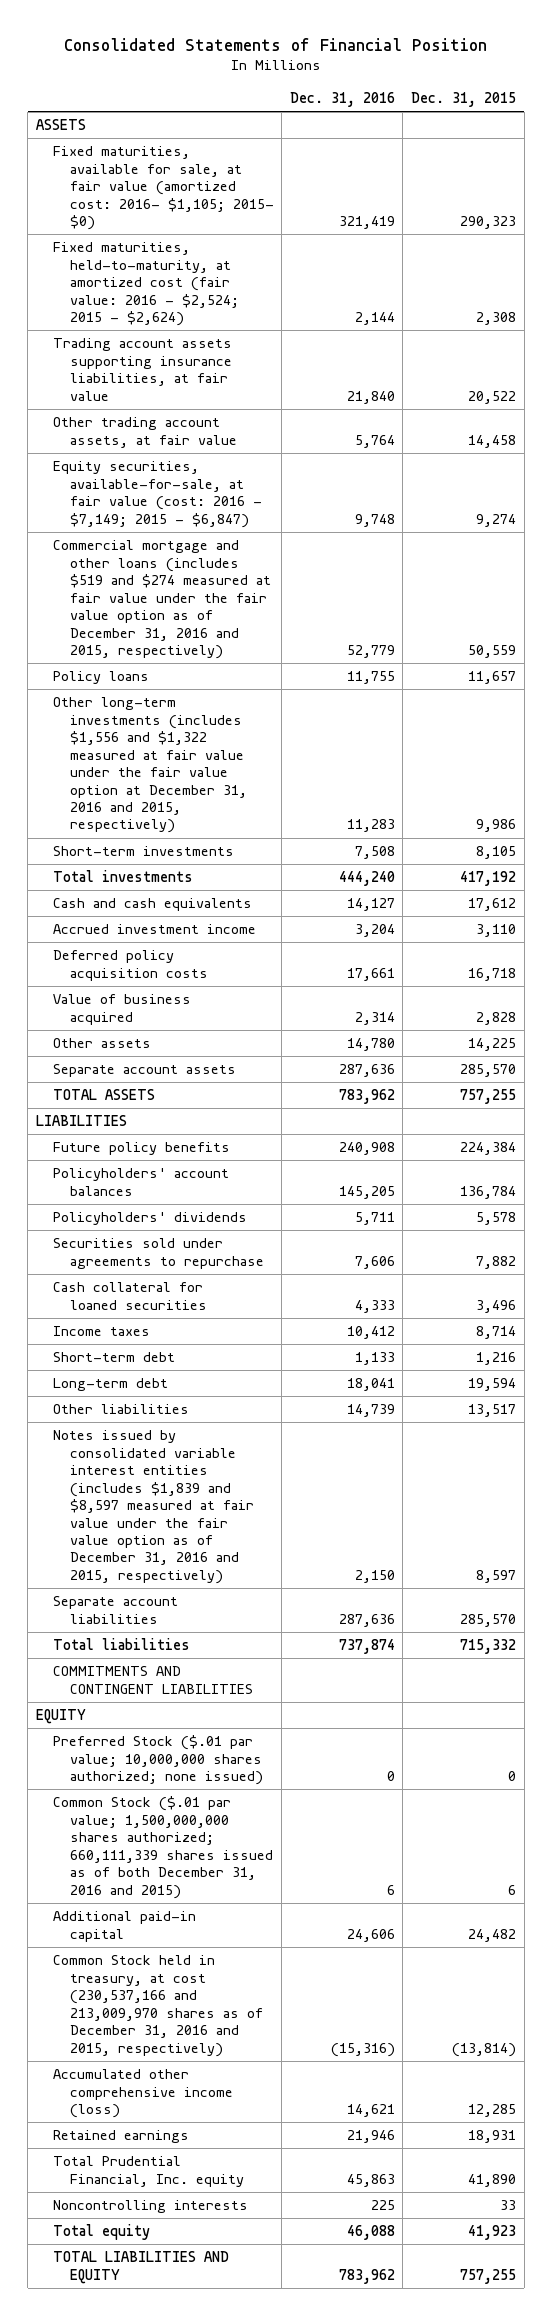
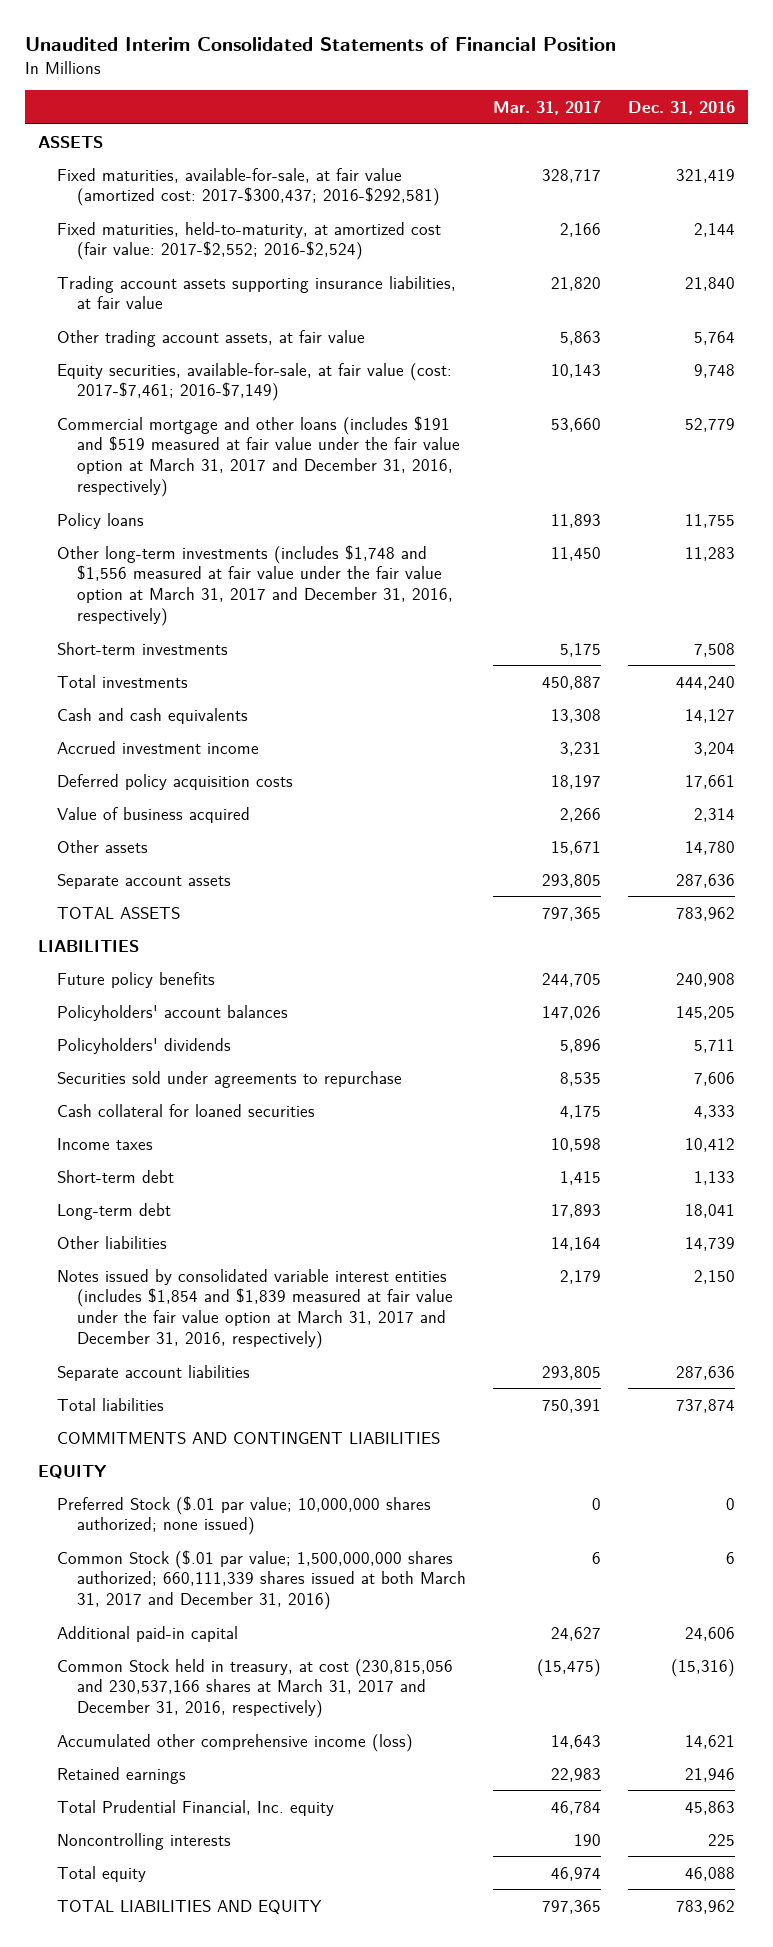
[64,37,488,51] Consolidated Statements of Financial Position -> [24,36,616,51] Unaudited Interim Consolidated Statements of Financial Position
[411,92,517,108] Dec. 31, 2015 -> none
none -> [492,100,601,115] Mar. 31, 2017
[52,146,274,231] Fixed maturities, available for sale, at fair value (amortized cost: 2016- $1,105; 2015- $0) -> [57,167,440,207] Fixed maturities, available-for-sale, at fair value (amortized cost: 2017-$300,437; 2016-$292,581)
[52,242,239,327] Fixed maturities, held-to-maturity, at amortized cost (fair value: 2016 - $2,524; 2015 - $2,624) -> [57,221,442,261] Fixed maturities, held-to-maturity, at amortized cost (fair value: 2017-$2,552; 2016-$2,524)
[52,461,262,528] Equity securities, available-for-sale, at fair value (cost: 2016 - $7,149; 2015 - $6,847) -> [57,362,453,402] Equity securities, available-for-sale, at fair value (cost: 2017-$7,461; 2016-$7,149)
[52,540,271,659] Commercial mortgage and other loans (includes $519 and $274 measured at fair value under the fair value option as of December 31, 2016 and 2015, respectively) -> [57,415,460,498] Commercial mortgage and other loans (includes $191 and $519 measured at fair value under the fair value option at March 31, 2017 and December 31, 2016, respectively)
[52,697,247,834] Other long-term investments (includes $1,556 and $1,322 measured at fair value under the fair value option at December 31, 2016 and 2015, respectively) -> [57,544,453,627] Other long-term investments (includes $1,748 and $1,556 measured at fair value under the fair value option at March 31, 2017 and December 31, 2016, respectively)
[52,1430,254,1584] Notes issued by consolidated variable interest entities (includes $1,839 and $8,597 measured at fair value under the fair value option as of December 31, 2016 and 2015, respectively) -> [57,1268,453,1350] Notes issued by consolidated variable interest entities (includes $1,854 and $1,839 measured at fair value under the fair value option at March 31, 2017 and December 31, 2016, respectively)
[52,1796,273,1899] Common Stock ($.01 par value; 1,500,000,000 shares authorized; 660,111,339 shares issued as of both December 31, 2016 and 2015) -> [57,1549,466,1611] Common Stock ($.01 par value; 1,500,000,000 shares authorized; 660,111,339 shares issued at both March 31, 2017 and December 31, 2016)
[52,1955,263,2057] Common Stock held in treasury, at cost (230,537,166 and 213,009,970 shares as of December 31, 2016 and 2015, respectively) -> [57,1658,454,1719] Common Stock held in treasury, at cost (230,815,056 and 230,537,166 shares at March 31, 2017 and December 31, 2016, respectively)

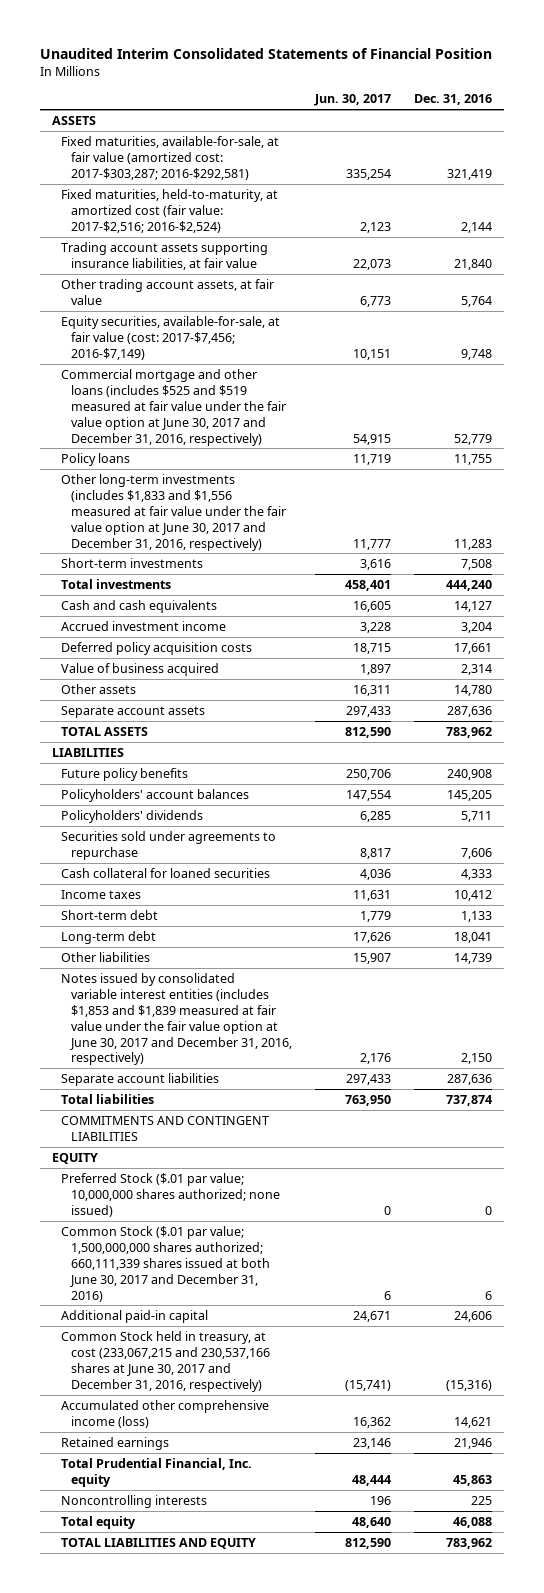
[492,100,601,115] Mar. 31, 2017 -> none
none -> [314,94,392,107] Jun. 30, 2017
[57,167,440,207] Fixed maturities, available-for-sale, at fair value (amortized cost: 2017-$300,437; 2016-$292,581) -> [61,135,280,180] Fixed maturities, available-for-sale, at fair value (amortized cost: 2017-$303,287; 2016-$292,581)
[57,221,442,261] Fixed maturities, held-to-maturity, at amortized cost (fair value: 2017-$2,552; 2016-$2,524) -> [61,188,279,233] Fixed maturities, held-to-maturity, at amortized cost (fair value: 2017-$2,516; 2016-$2,524)
[57,362,453,402] Equity securities, available-for-sale, at fair value (cost: 2017-$7,461; 2016-$7,149) -> [61,315,281,360] Equity securities, available-for-sale, at fair value (cost: 2017-$7,456; 2016-$7,149)
[57,415,460,498] Commercial mortgage and other loans (includes $191 and $519 measured at fair value under the fair value option at March 31, 2017 and December 31, 2016, respectively) -> [61,368,287,446] Commercial mortgage and other loans (includes $525 and $519 measured at fair value under the fair value option at June 30, 2017 and December 31, 2016, respectively)
[57,544,453,627] Other long-term investments (includes $1,748 and $1,556 measured at fair value under the fair value option at March 31, 2017 and December 31, 2016, respectively) -> [61,473,287,551] Other long-term investments (includes $1,833 and $1,556 measured at fair value under the fair value option at June 30, 2017 and December 31, 2016, respectively)
[57,1268,453,1350] Notes issued by consolidated variable interest entities (includes $1,854 and $1,839 measured at fair value under the fair value option at March 31, 2017 and December 31, 2016, respectively) -> [61,972,293,1066] Notes issued by consolidated variable interest entities (includes $1,853 and $1,839 measured at fair value under the fair value option at June 30, 2017 and December 31, 2016, respectively)
[57,1549,466,1611] Common Stock ($.01 par value; 1,500,000,000 shares authorized; 660,111,339 shares issued at both March 31, 2017 and December 31, 2016) -> [61,1225,271,1302] Common Stock ($.01 par value; 1,500,000,000 shares authorized; 660,111,339 shares issued at both June 30, 2017 and December 31, 2016)
[57,1658,454,1719] Common Stock held in treasury, at cost (230,815,056 and 230,537,166 shares at March 31, 2017 and December 31, 2016, respectively) -> [61,1330,271,1392] Common Stock held in treasury, at cost (233,067,215 and 230,537,166 shares at June 30, 2017 and December 31, 2016, respectively)

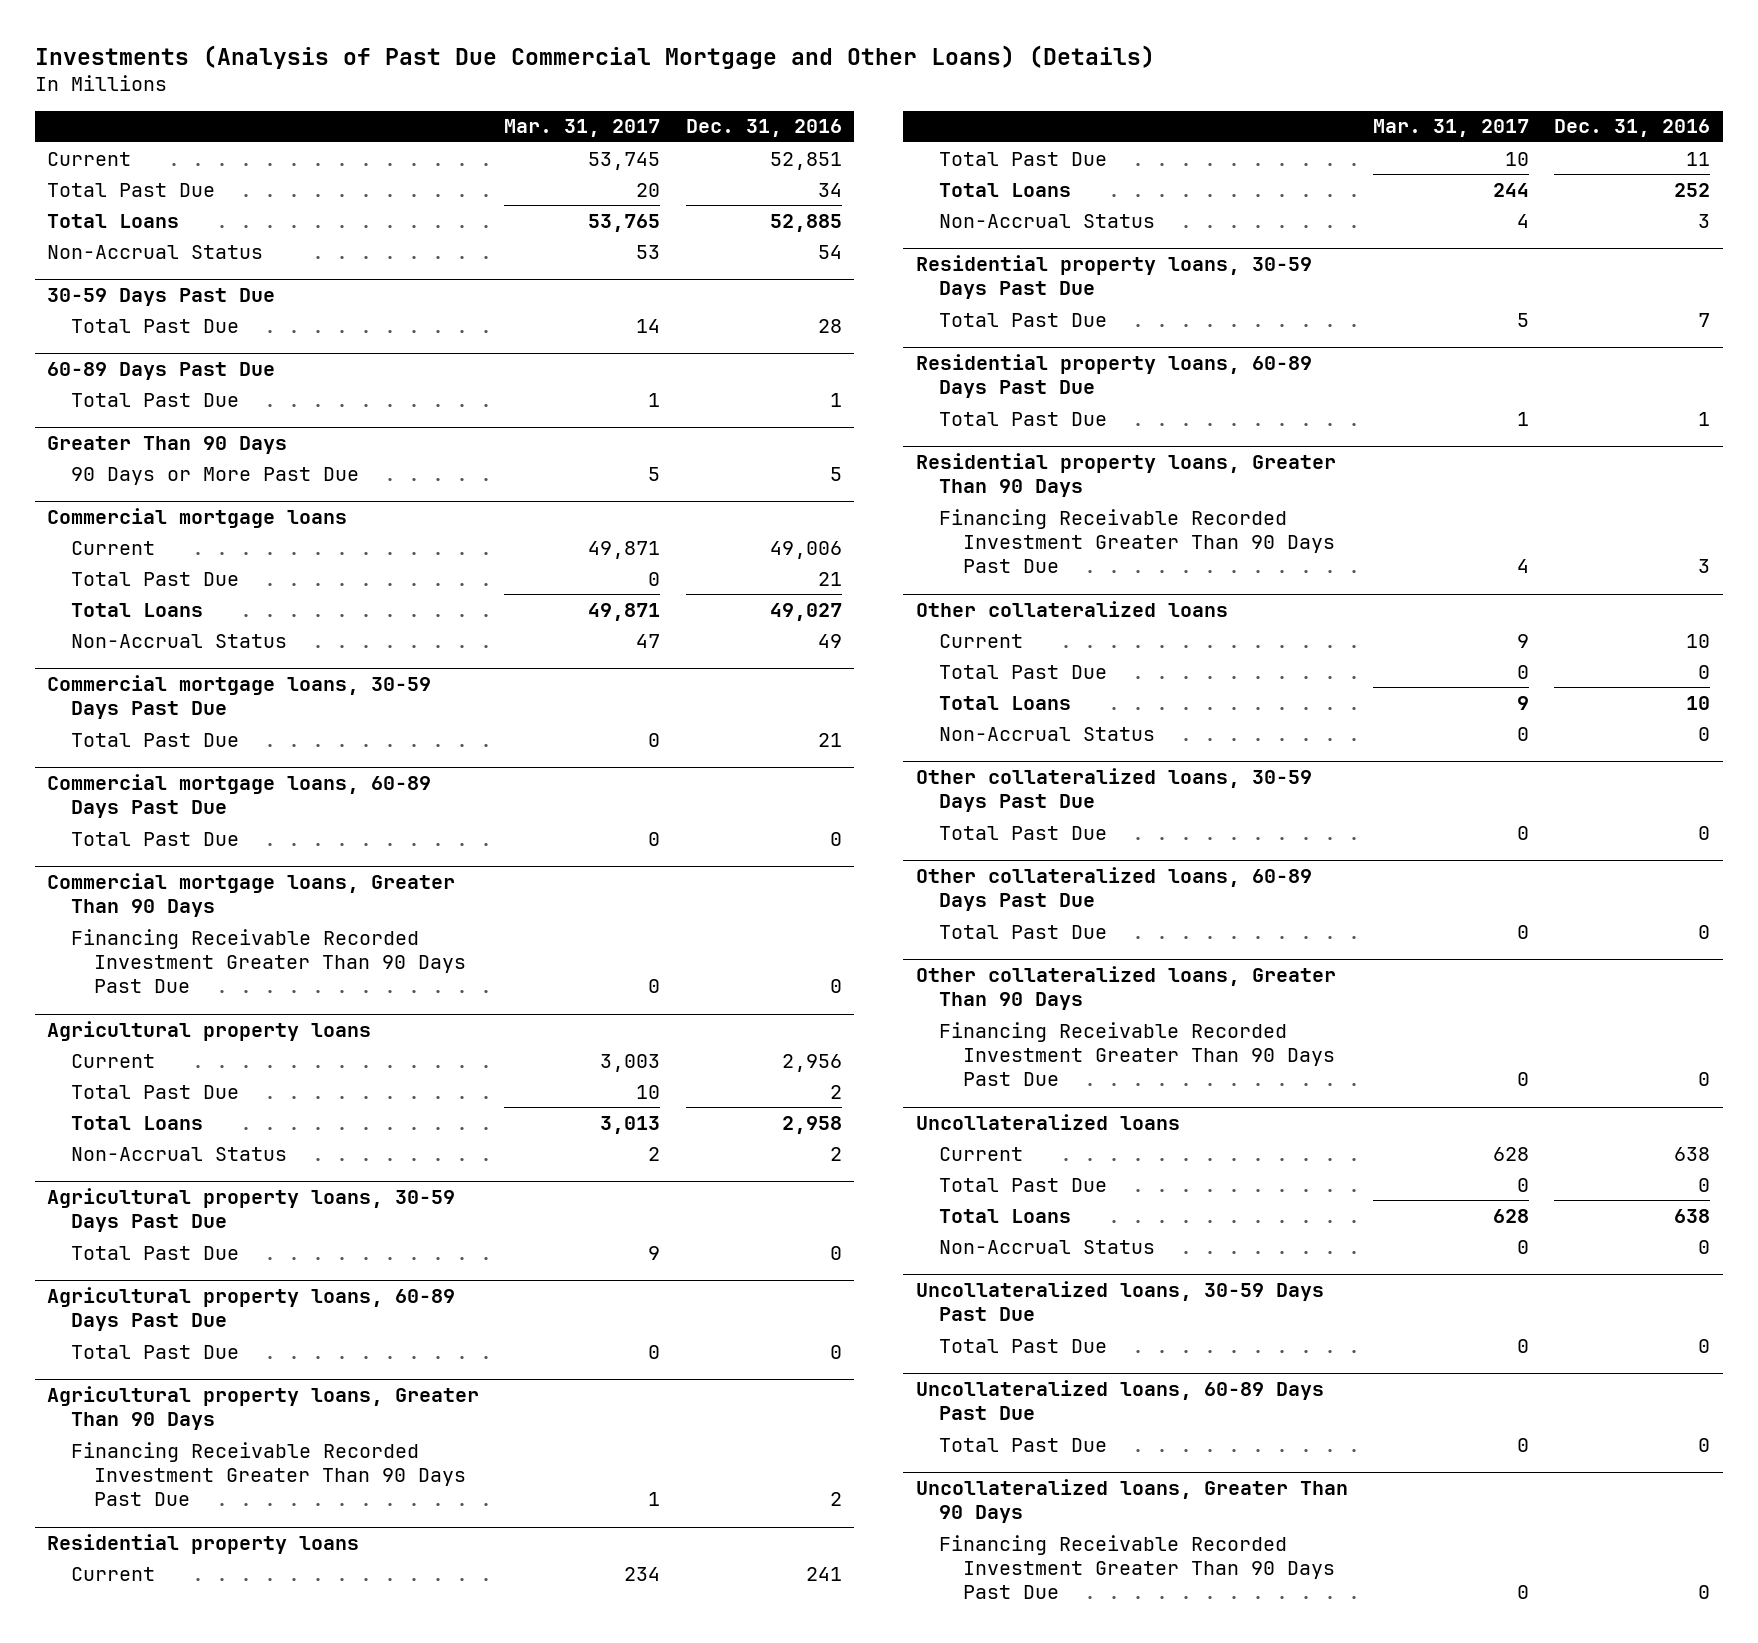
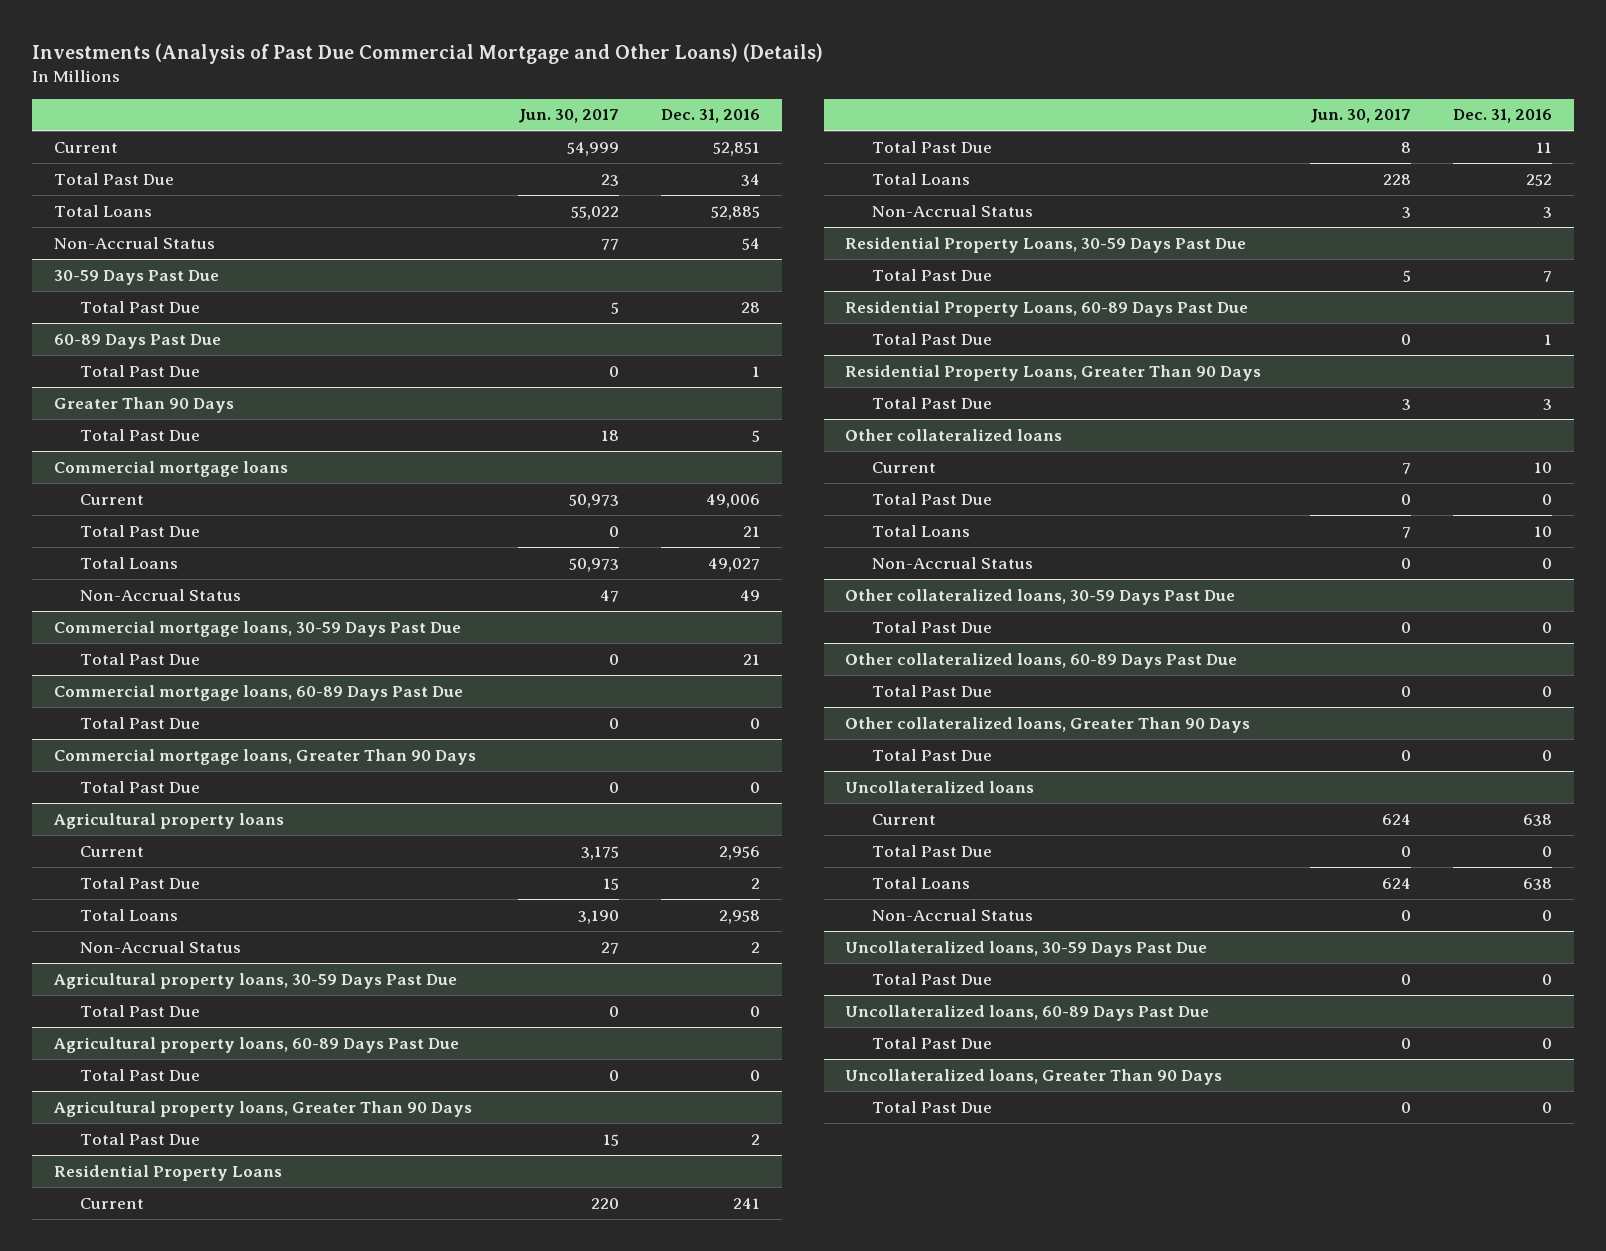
[504,119,661,138] Mar. 31, 2017 -> none
none -> [517,109,619,124] Jun. 30, 2017
[70,466,359,485] 90 Days or More Past Due -> none
none -> [79,428,200,441] Total Past Due
[70,928,467,994] Financing Receivable Recorded Investment Greater Than 90 Days Past Due -> none
none -> [79,780,200,793] Total Past Due
[70,1441,467,1507] Financing Receivable Recorded Investment Greater Than 90 Days Past Due -> none
none -> [79,1132,200,1145] Total Past Due
[47,1533,360,1554] Residential property loans -> [53,1164,282,1181] Residential Property Loans
[915,254,1312,300] Residential property loans, 30-59 Days Past Due -> [845,236,1247,253] Residential Property Loans, 30-59 Days Past Due
[915,353,1312,399] Residential property loans, 60-89 Days Past Due -> [845,300,1249,317] Residential Property Loans, 60-89 Days Past Due
[939,508,1336,574] Financing Receivable Recorded Investment Greater Than 90 Days Past Due -> none
[915,452,1336,498] Residential property loans, Greater Than 90 Days -> [845,364,1262,381] Residential Property Loans, Greater Than 90 Days
none -> [871,396,992,409] Total Past Due
[939,1021,1336,1087] Financing Receivable Recorded Investment Greater Than 90 Days Past Due -> none
none -> [871,748,992,761] Total Past Due
[939,1534,1336,1600] Financing Receivable Recorded Investment Greater Than 90 Days Past Due -> none
none -> [871,1100,992,1113] Total Past Due

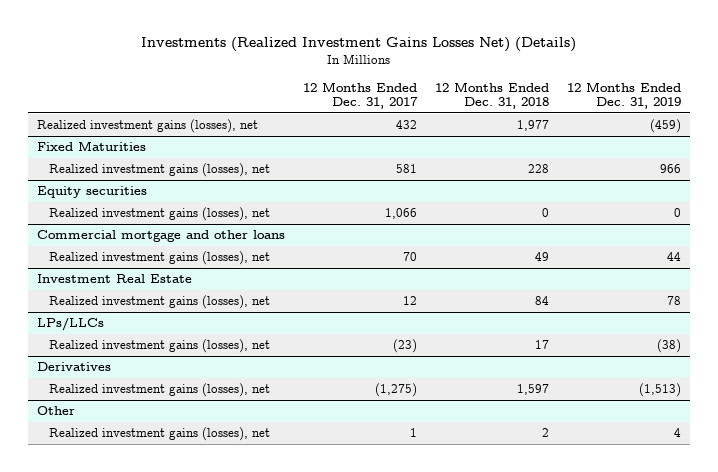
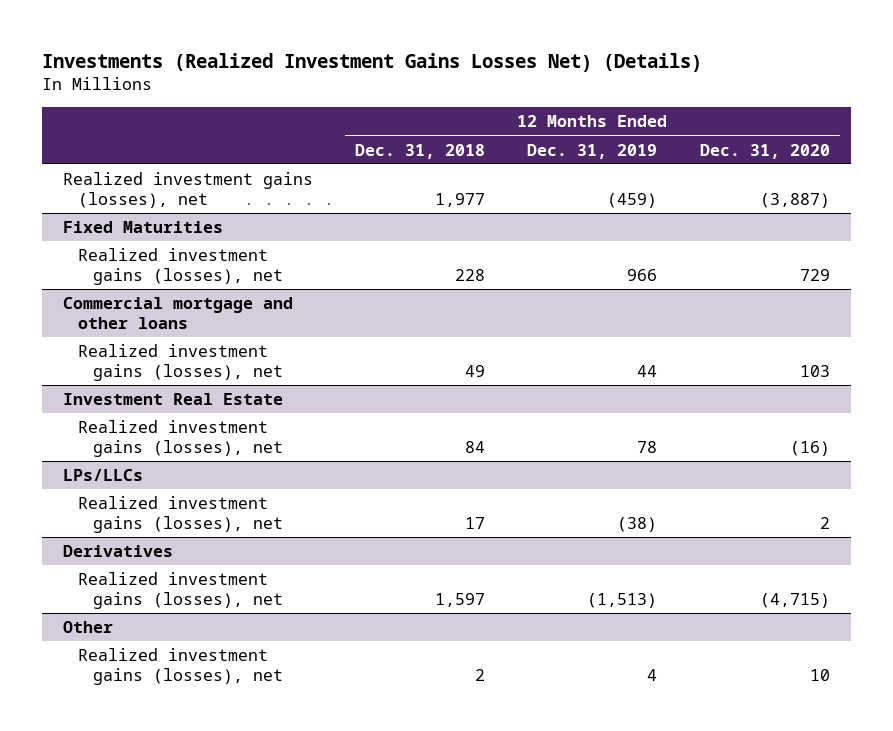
[302,81,418,109] 12 Months Ended Dec. 31, 2017 -> none
none -> [699,143,830,159] Dec. 31, 2020
[36,186,147,199] Equity securities -> none
[49,207,271,222] Realized investment gains (losses), net -> none

